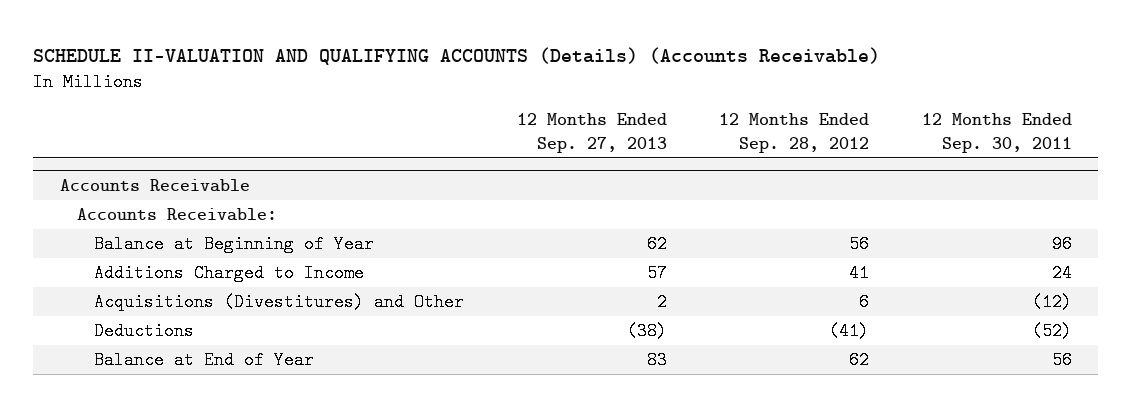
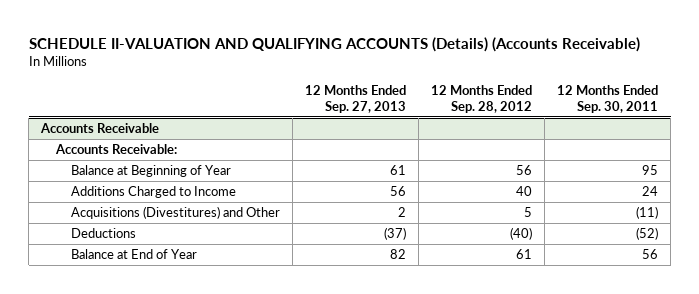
[646,235,667,254] 62 -> [390,165,407,176] 61
[1051,235,1072,254] 96 -> [642,165,659,176] 95
[646,264,667,283] 57 -> [390,186,407,197] 56
[849,264,870,283] 41 -> [516,186,533,197] 40
[859,293,870,312] 6 -> [524,207,533,218] 5
[1031,293,1072,312] (12) -> [636,206,659,220] (11)
[626,322,667,341] (38) -> [384,227,407,241] (37)
[829,322,870,341] (41) -> [510,227,533,241] (40)
[646,351,667,370] 83 -> [390,249,407,260] 82
[849,351,870,370] 62 -> [516,249,533,260] 61

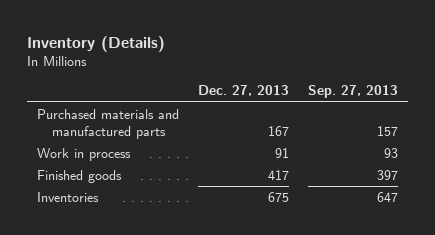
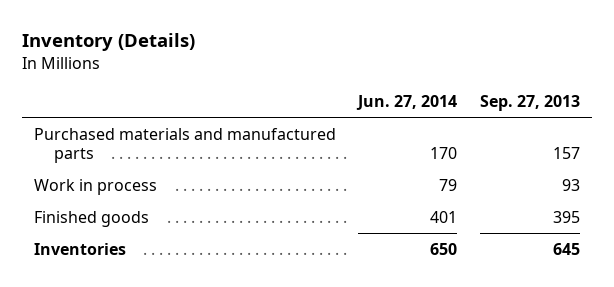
[198,85,290,97] Dec. 27, 2013 -> none
none -> [356,94,458,110] Jun. 27, 2014
[377,169,399,180] 397 -> [553,210,581,223] 395
[377,191,399,202] 647 -> [553,242,581,255] 645

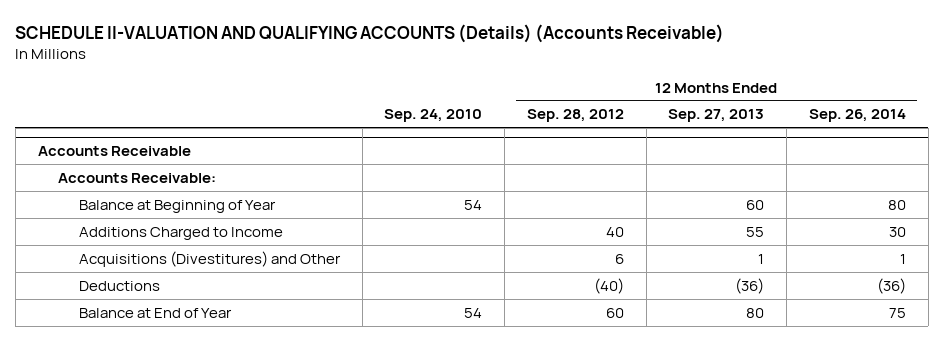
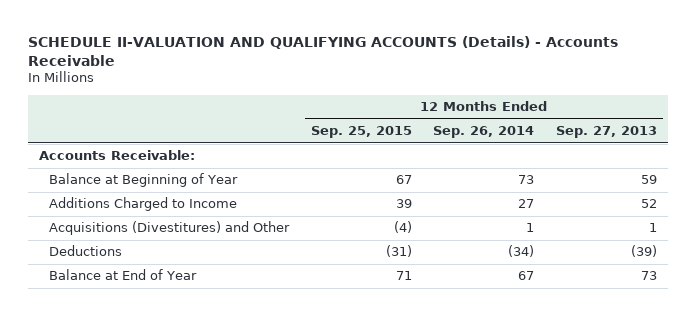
[15,23,725,43] SCHEDULE II-VALUATION AND QUALIFYING ACCOUNTS (Details) (Accounts Receivable) -> [27,35,618,66] SCHEDULE II-VALUATION AND QUALIFYING ACCOUNTS (Details) - Accounts Receivable
[384,109,483,123] Sep. 24, 2010 -> none
[526,109,624,123] Sep. 28, 2012 -> none
none -> [310,126,412,139] Sep. 25, 2015
[37,146,191,157] Accounts Receivable -> none
[746,199,765,210] 60 -> [641,175,658,185] 59
[887,199,906,210] 80 -> [518,175,535,185] 73
[746,226,765,237] 55 -> [641,199,658,209] 52
[888,226,906,237] 30 -> [518,199,535,209] 27
[735,277,765,294] (36) -> [631,245,658,258] (39)
[876,277,906,294] (36) -> [508,245,535,258] (34)
[746,307,765,318] 80 -> [641,271,658,281] 73
[888,307,906,318] 75 -> [518,271,535,281] 67

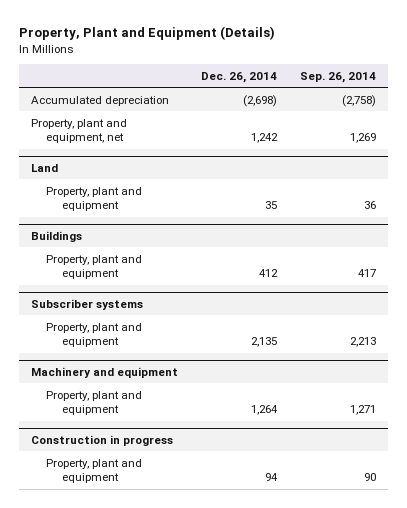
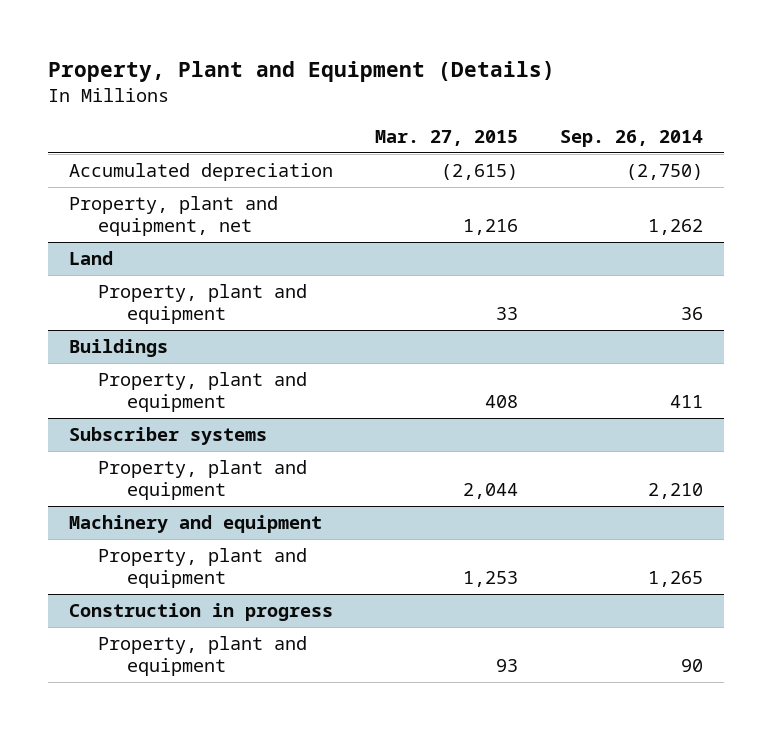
[201,71,278,83] Dec. 26, 2014 -> none
none -> [374,130,518,147] Mar. 27, 2015
[342,94,377,107] (2,758) -> [625,163,703,180] (2,750)
[350,133,377,144] 1,269 -> [647,218,703,235] 1,262
[358,269,377,278] 417 -> [669,394,703,408] 411
[350,337,377,348] 2,213 -> [647,482,703,499] 2,210
[350,405,377,416] 1,271 -> [647,570,703,587] 1,265

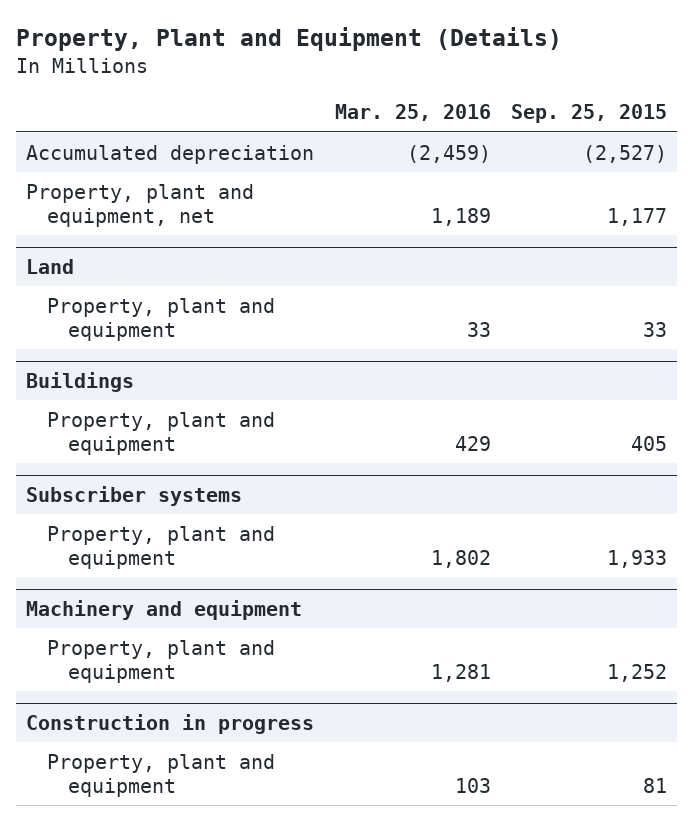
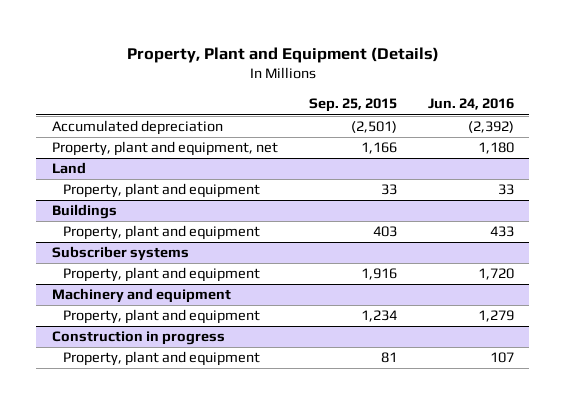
[334,104,491,122] Mar. 25, 2016 -> none
none -> [427,98,514,111] Jun. 24, 2016
[583,144,668,163] (2,527) -> [350,121,397,134] (2,501)
[607,207,668,226] 1,177 -> [360,142,397,155] 1,166
[631,435,668,451] 405 -> [372,226,397,238] 403
[607,549,668,568] 1,933 -> [360,268,397,281] 1,916
[607,663,668,682] 1,252 -> [360,310,397,323] 1,234

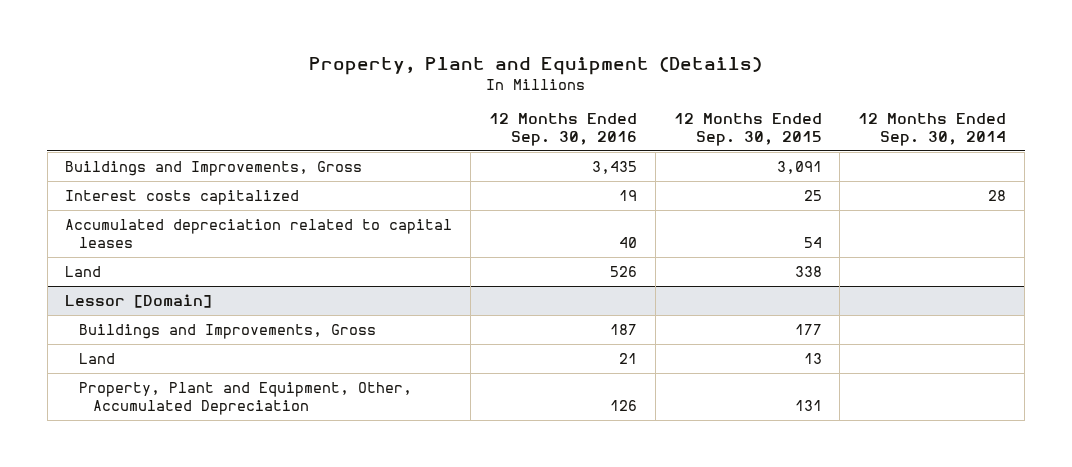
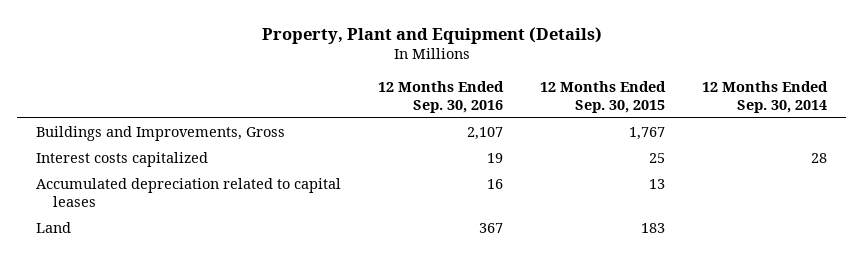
[591,160,637,174] 3,435 -> [467,127,504,141] 2,107
[776,160,822,174] 3,091 -> [629,127,666,141] 1,767
[65,293,213,308] Lessor [Domain] -> none
[79,323,377,339] Buildings and Improvements, Gross -> none
[79,352,116,364] Land -> none
[79,381,413,415] Property, Plant and Equipment, Other, Accumulated Depreciation -> none
[618,236,637,248] 40 -> [487,179,504,190] 16
[803,236,822,248] 54 -> [649,179,666,190] 13
[609,265,637,277] 526 -> [479,223,504,234] 367
[794,265,822,277] 338 -> [641,223,666,234] 183

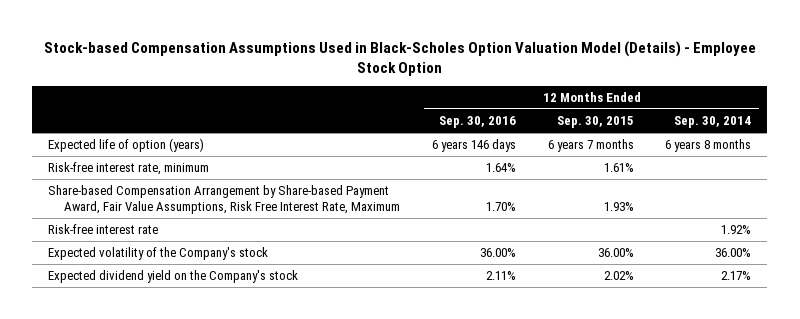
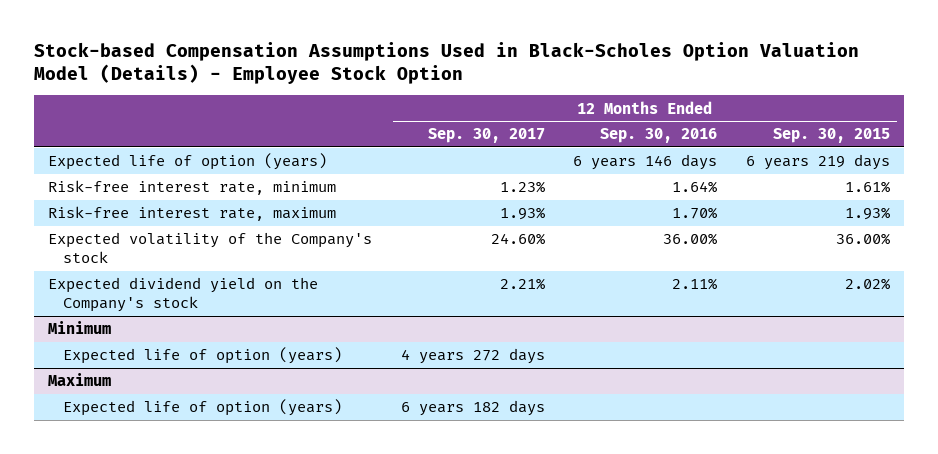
[674,116,752,129] Sep. 30, 2014 -> none
none -> [427,128,545,144] Sep. 30, 2017
[547,139,634,153] 6 years 7 months -> [745,154,890,171] 6 years 219 days
[48,224,159,235] Risk-free interest rate -> none
[48,185,400,214] Share-based Compensation Arrangement by Share-based Payment Award, Fair Value Assumptions, Risk Free Interest Rate, Maximum -> [47,206,336,222] Risk-free interest rate, maximum
none -> [47,321,111,335] Minimum
none -> [62,347,342,365] Expected life of option (years)
none -> [47,373,111,387] Maximum
none -> [62,399,342,417] Expected life of option (years)

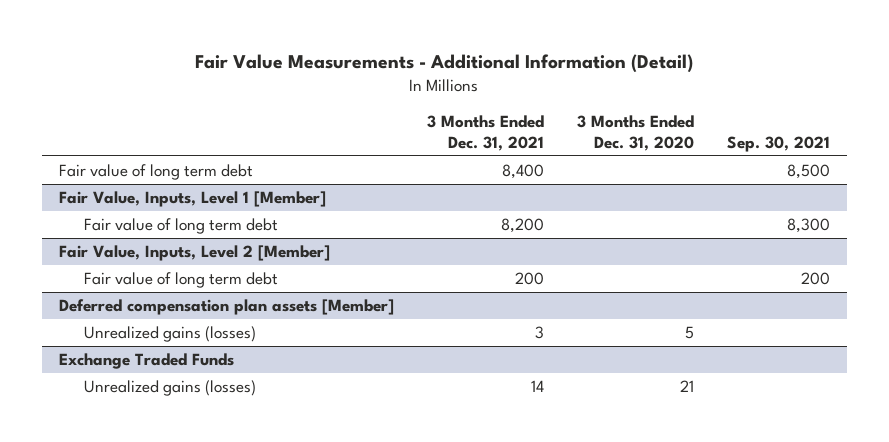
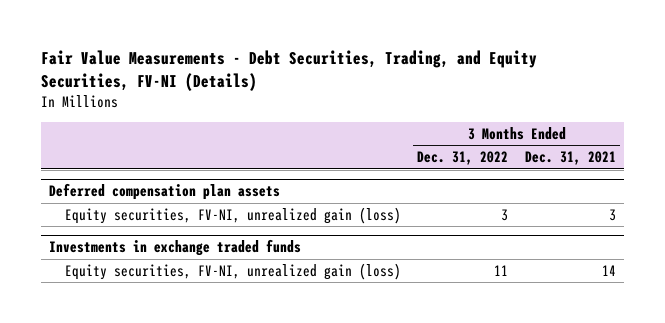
[195,54,694,74] Fair Value Measurements - Additional Information (Detail) -> [40,49,537,92] Fair Value Measurements - Debt Securities, Trading, and Equity Securities, FV-NI (Details)
[577,114,695,151] 3 Months Ended Dec. 31, 2020 -> none
[727,135,831,152] Sep. 30, 2021 -> none
none -> [417,151,509,166] Dec. 31, 2022
[58,163,253,180] Fair value of long term debt -> none
[58,190,326,207] Fair Value, Inputs, Level 1 [Member] -> none
[83,217,278,234] Fair value of long term debt -> none
[58,244,330,261] Fair Value, Inputs, Level 2 [Member] -> none
[83,271,278,288] Fair value of long term debt -> none
[58,298,394,315] Deferred compensation plan assets [Member] -> [49,183,281,201] Deferred compensation plan assets
[83,325,256,342] Unrealized gains (losses) -> [64,206,401,224] Equity securities, FV-NI, unrealized gain (loss)
[58,352,234,369] Exchange Traded Funds -> [49,239,302,257] Investments in exchange traded funds
[83,379,256,396] Unrealized gains (losses) -> [64,262,401,280] Equity securities, FV-NI, unrealized gain (loss)

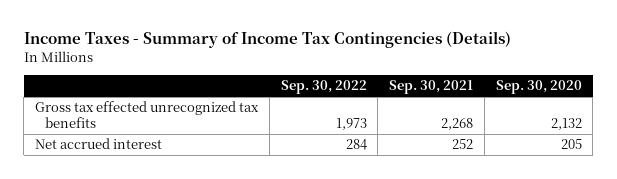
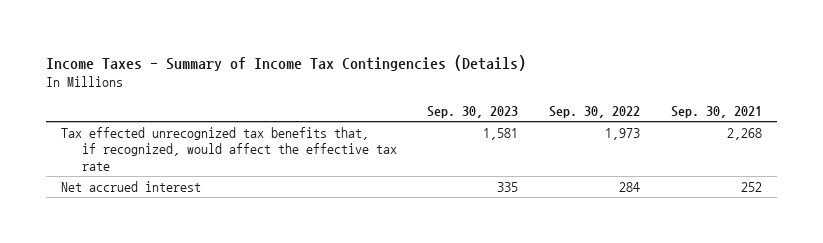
[495,80,582,95] Sep. 30, 2020 -> none
none -> [427,106,519,119] Sep. 30, 2023
[34,101,259,128] Gross tax effected unrecognized tax benefits -> [61,126,397,171] Tax effected unrecognized tax benefits that, if recognized, would affect the effective tax rate

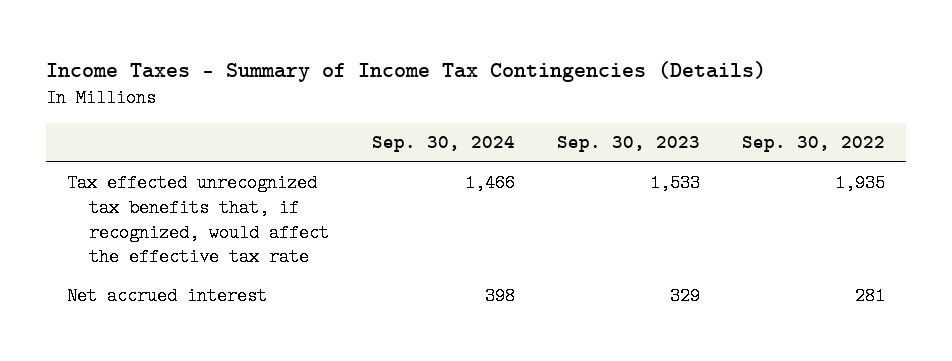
[670,106,762,119] Sep. 30, 2021 -> none
none -> [371,136,515,153] Sep. 30, 2024
[483,127,519,140] 1,581 -> [649,174,700,193] 1,533
[604,127,640,140] 1,973 -> [834,174,885,193] 1,935
[497,181,519,192] 335 -> [669,287,700,306] 329
[618,181,640,192] 284 -> [854,287,885,306] 281

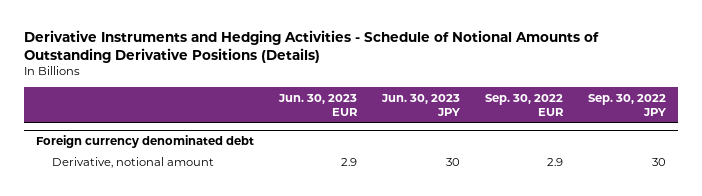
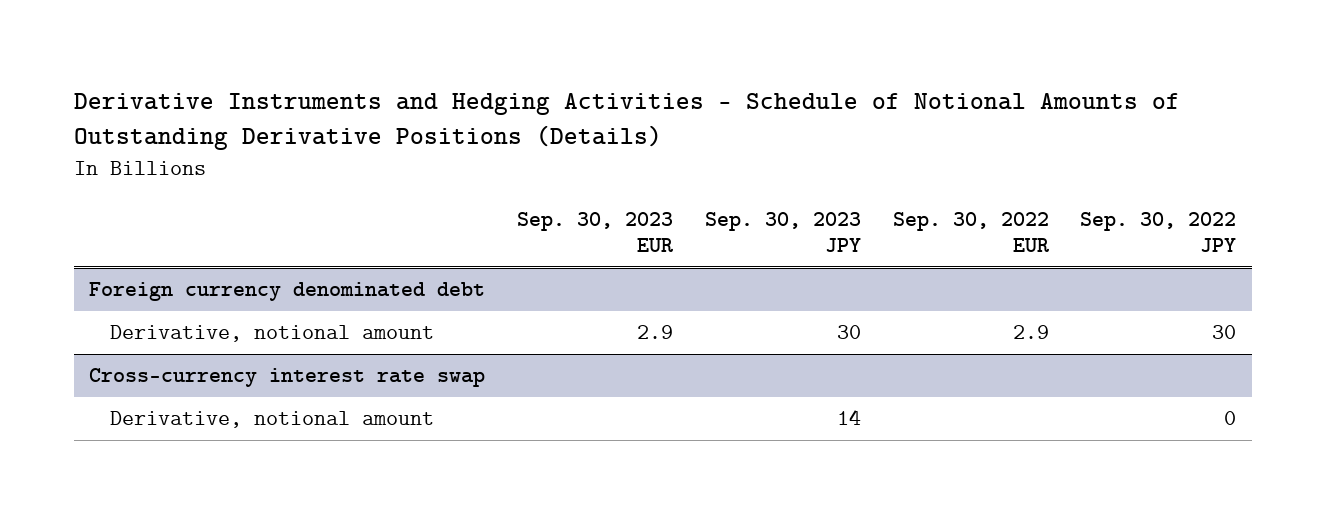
[278,93,359,116] Jun. 30, 2023 EUR -> none
[381,93,461,116] Jun. 30, 2023 JPY -> none
none -> [517,211,674,253] Sep. 30, 2023 EUR
none -> [704,211,861,253] Sep. 30, 2023 JPY
none -> [89,368,486,388] Cross-currency interest rate swap
none -> [110,411,435,429] Derivative, notional amount

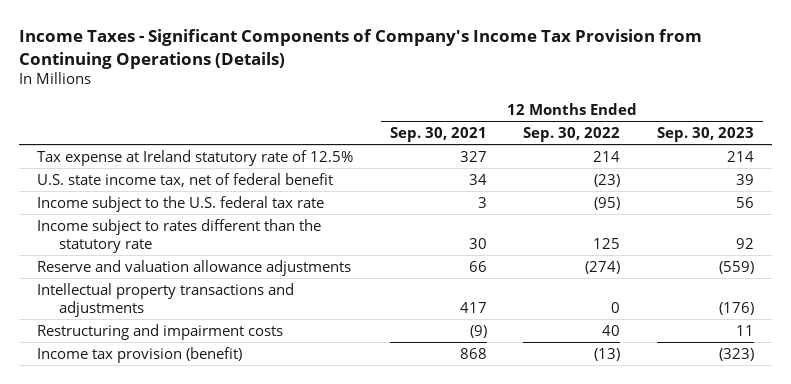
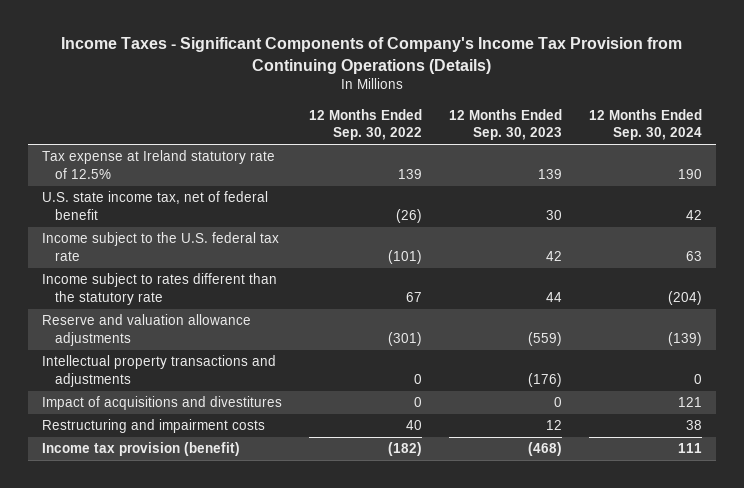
[389,126,487,142] Sep. 30, 2021 -> none
none -> [589,108,703,141] 12 Months Ended Sep. 30, 2024
[593,150,621,162] 214 -> [398,169,423,180] 139
[726,150,754,162] 214 -> [538,169,563,180] 139
[594,173,621,187] (23) -> [396,209,423,224] (26)
[735,173,754,185] 39 -> [546,210,563,221] 30
[594,196,621,210] (95) -> [388,250,423,265] (101)
[735,196,754,208] 56 -> [546,251,563,262] 42
[593,237,621,249] 125 -> [406,292,423,303] 67
[735,237,754,249] 92 -> [546,292,563,303] 44
[585,260,621,274] (274) -> [388,332,423,347] (301)
none -> [41,396,282,411] Impact of acquisitions and divestitures
[735,324,754,336] 11 -> [546,420,563,431] 12
[594,347,621,361] (13) -> [388,442,423,457] (182)
[718,347,754,361] (323) -> [528,442,563,457] (468)

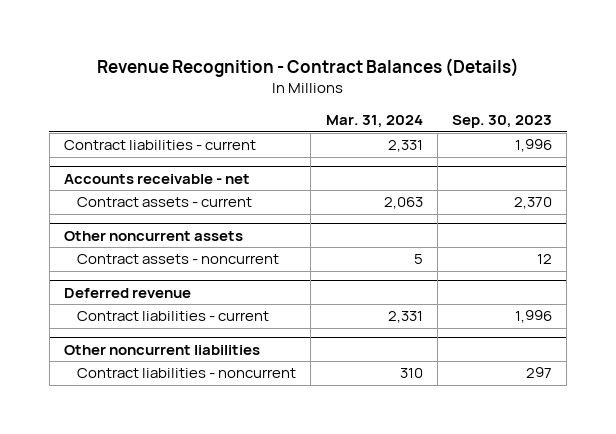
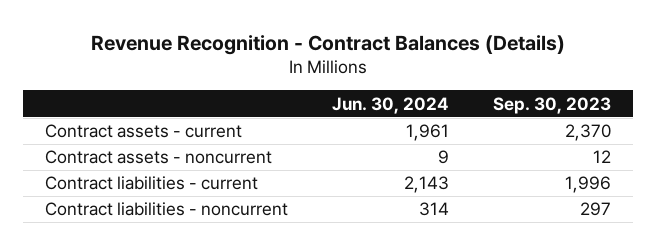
[325,115,423,129] Mar. 31, 2024 -> none
none -> [332,96,450,114] Jun. 30, 2024
[64,140,257,151] Contract liabilities - current -> none
[64,173,251,184] Accounts receivable - net -> none
[64,230,244,241] Other noncurrent assets -> none
[64,287,192,298] Deferred revenue -> none
[64,344,261,355] Other noncurrent liabilities -> none

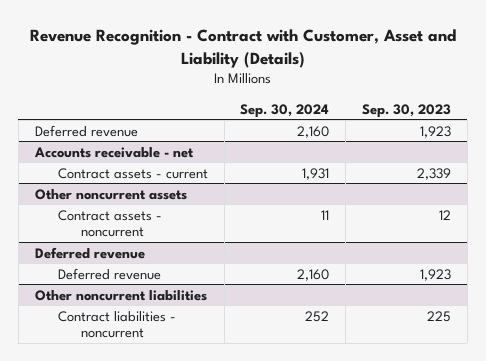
[91,34,566,55] Revenue Recognition - Contract Balances (Details) -> [29,28,456,68] Revenue Recognition - Contract with Customer, Asset and Liability (Details)
[332,96,450,114] Jun. 30, 2024 -> none
none -> [240,103,330,118] Sep. 30, 2024
none -> [34,124,138,137] Deferred revenue
none -> [33,146,194,158] Accounts receivable - net
[565,124,612,142] 2,370 -> [417,167,452,180] 2,339
none -> [34,188,187,200] Other noncurrent assets
[45,176,259,191] Contract liabilities - current -> none
none -> [34,246,145,259] Deferred revenue
none -> [57,267,161,280] Deferred revenue
none -> [34,289,207,301] Other noncurrent liabilities
[580,202,612,217] 297 -> [427,310,452,322] 225

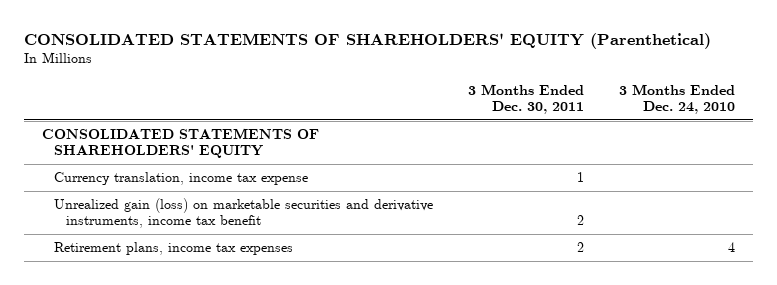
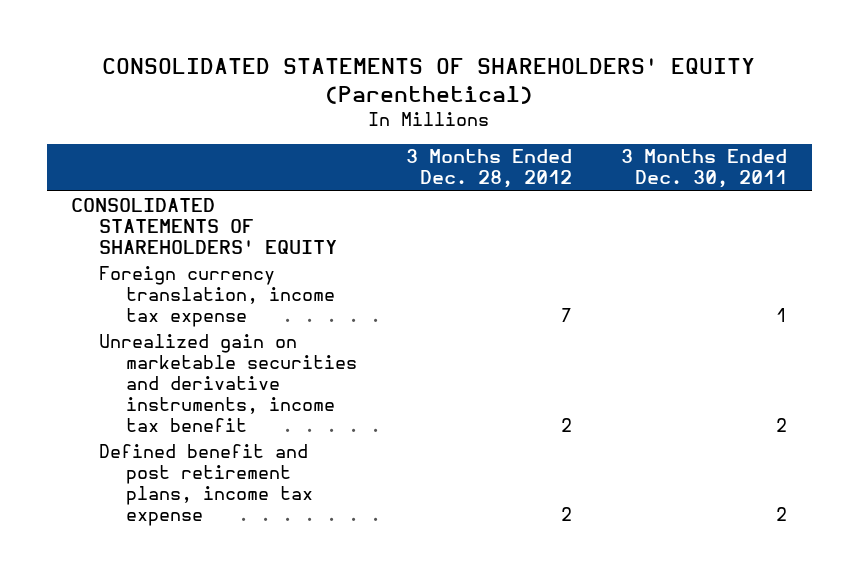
[619,83,736,115] 3 Months Ended Dec. 24, 2010 -> none
none -> [405,149,572,189] 3 Months Ended Dec. 28, 2012
[54,171,309,185] Currency translation, income tax expense -> [98,265,335,327] Foreign currency translation, income tax expense
[54,197,434,229] Unrealized gain (loss) on marketable securities and derivative instruments, income tax benefit -> [98,333,357,432] Unrealized gain on marketable securities and derivative instruments, income tax benefit
[54,241,294,255] Retirement plans, income tax expenses -> [98,443,313,526] Defined benefit and post retirement plans, income tax expense

